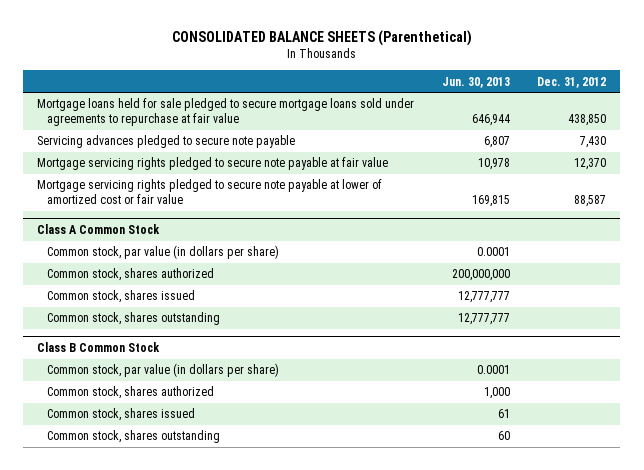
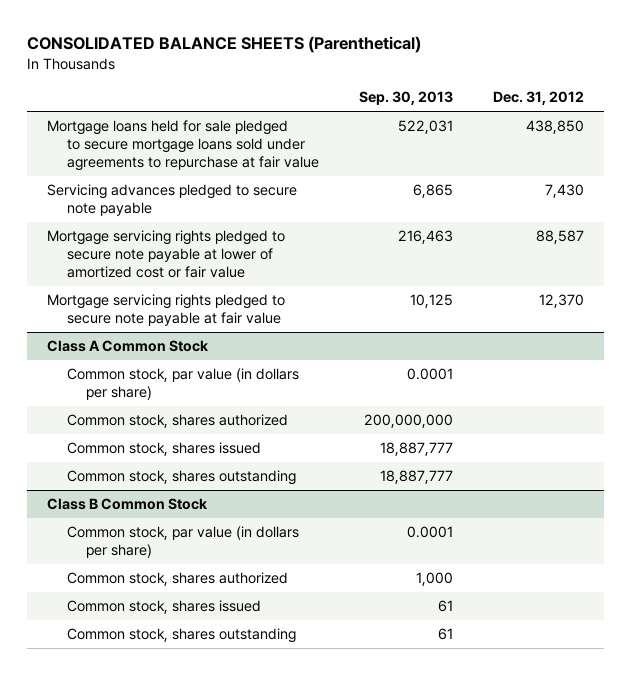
[441,76,510,88] Jun. 30, 2013 -> none
none -> [358,91,453,106] Sep. 30, 2013
[37,157,389,171] Mortgage servicing rights pledged to secure note payable at fair value -> [46,294,285,327] Mortgage servicing rights pledged to secure note payable at fair value

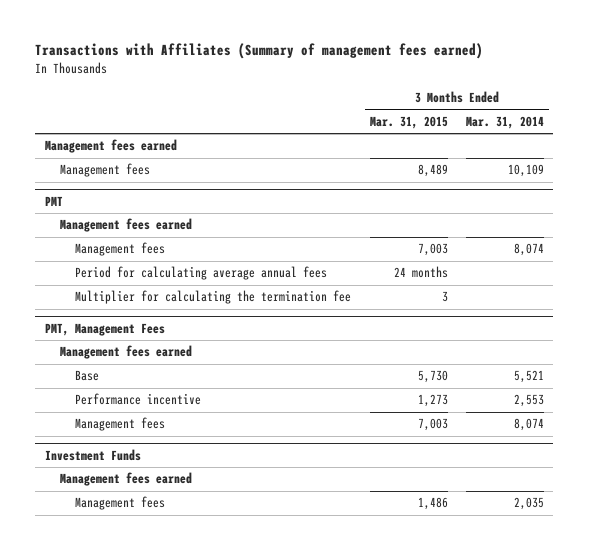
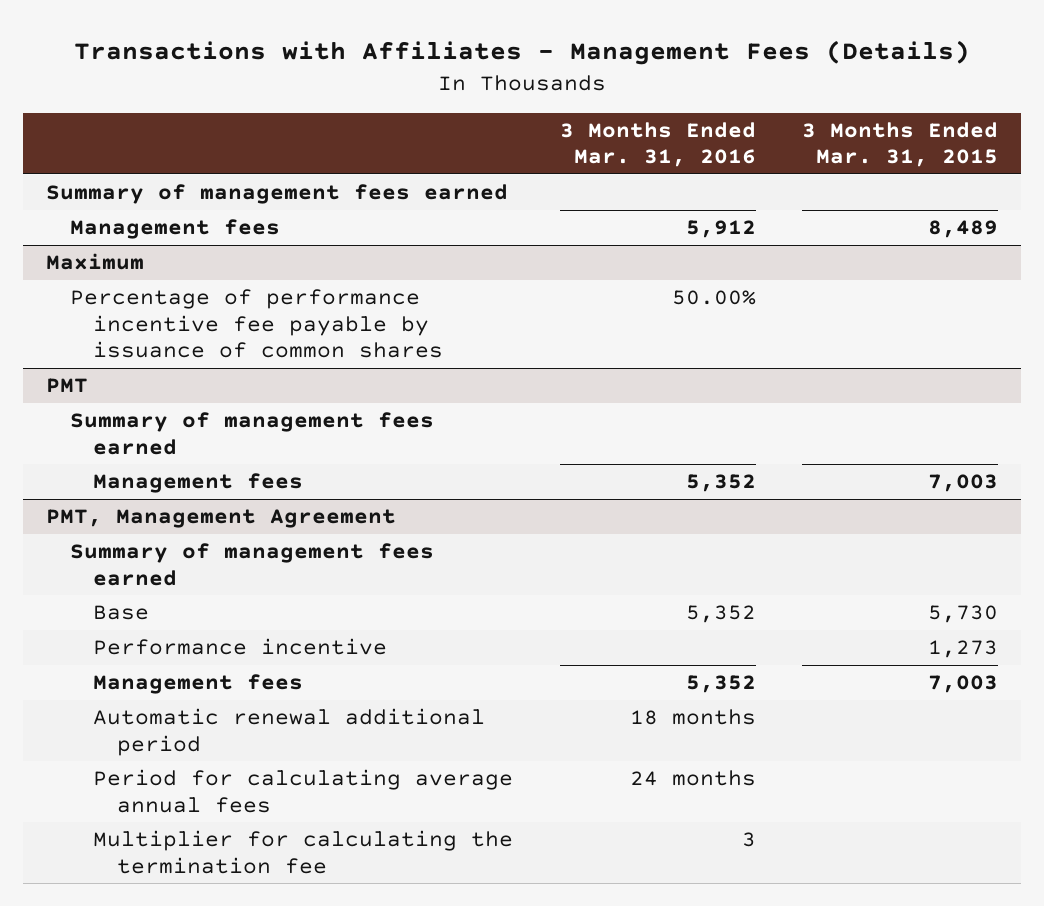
[35,43,484,60] Transactions with Affiliates (Summary of management fees earned) -> [73,39,970,65] Transactions with Affiliates - Management Fees (Details)
[466,115,545,129] Mar. 31, 2014 -> none
none -> [559,121,756,168] 3 Months Ended Mar. 31, 2016
[44,139,177,154] Management fees earned -> [46,184,509,205] Summary of management fees earned
none -> [46,253,145,271] Maximum
none -> [69,289,444,359] Percentage of performance incentive fee payable by issuance of common shares
[59,218,192,233] Management fees earned -> [69,412,434,455] Summary of management fees earned
[75,266,328,281] Period for calculating average annual fees -> none
[75,290,352,305] Multiplier for calculating the termination fee -> none
[44,322,165,336] PMT, Management Fees -> [46,509,397,529] PMT, Management Agreement
[59,345,192,360] Management fees earned -> [69,543,434,586] Summary of management fees earned
[44,448,141,461] Investment Funds -> none
[59,472,192,487] Management fees earned -> none
[75,496,166,511] Management fees -> none
none -> [93,708,486,756] Automatic renewal additional period
none -> [93,769,514,813] Period for calculating average annual fees
none -> [93,830,514,874] Multiplier for calculating the termination fee

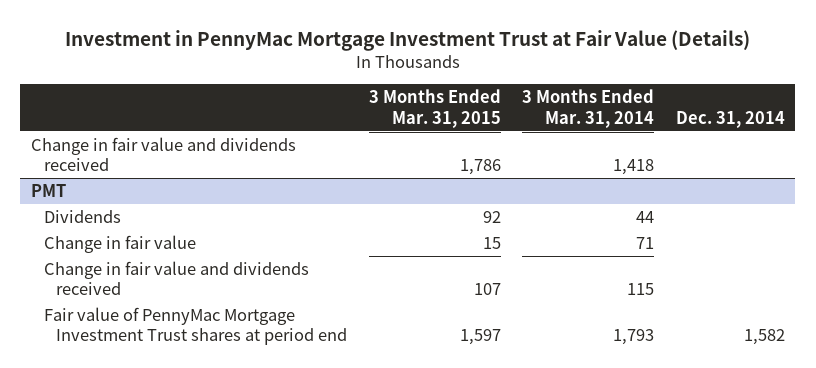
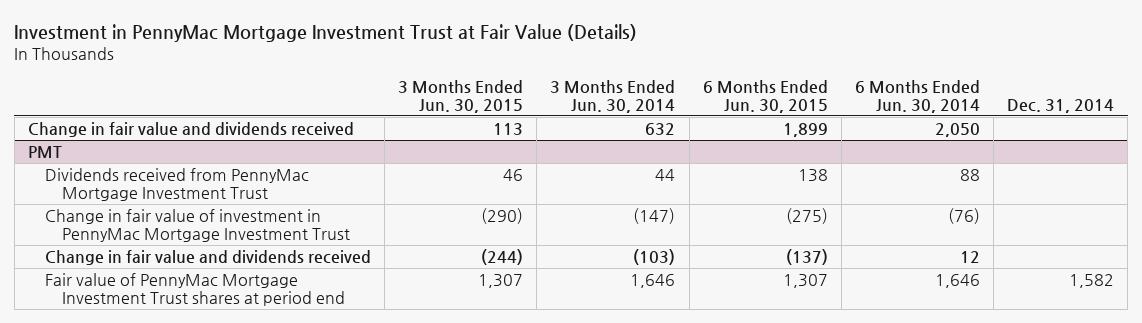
[368,89,501,128] 3 Months Ended Mar. 31, 2015 -> none
[522,89,655,128] 3 Months Ended Mar. 31, 2014 -> none
none -> [398,79,524,113] 3 Months Ended Jun. 30, 2015
none -> [550,79,676,113] 3 Months Ended Jun. 30, 2014
none -> [702,79,828,113] 6 Months Ended Jun. 30, 2015
none -> [854,79,980,113] 6 Months Ended Jun. 30, 2014
[43,209,121,223] Dividends -> [44,167,309,201] Dividends received from PennyMac Mortgage Investment Trust
[43,234,196,253] Change in fair value -> [44,208,350,242] Change in fair value of investment in PennyMac Mortgage Investment Trust

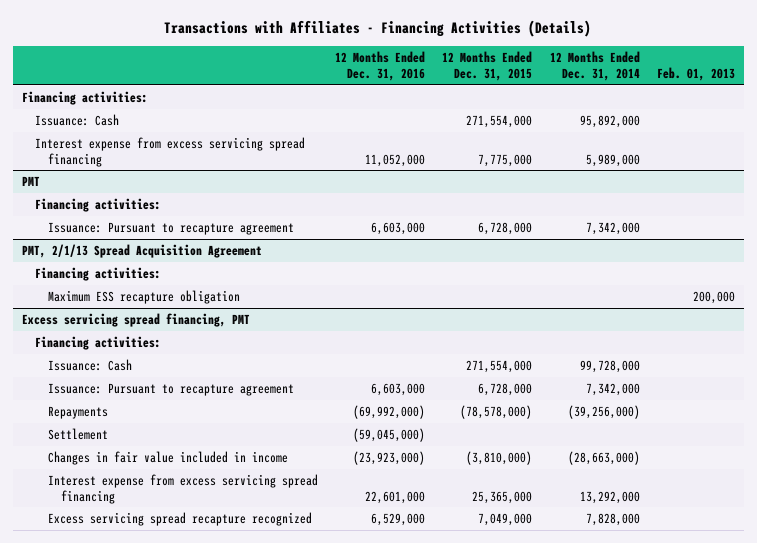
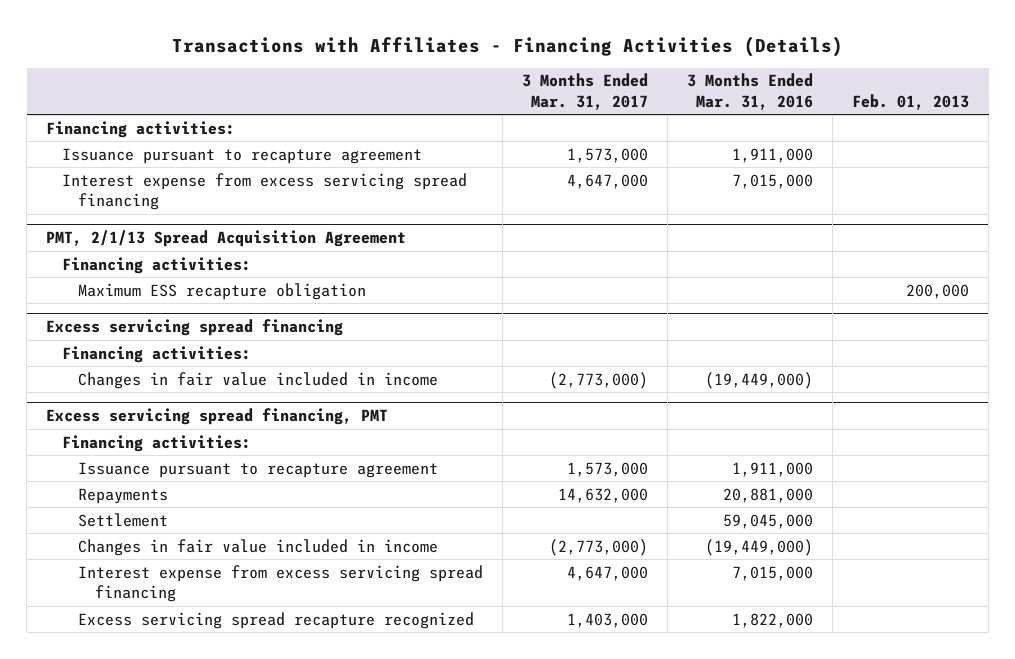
[335,51,426,82] 12 Months Ended Dec. 31, 2016 -> none
[442,51,533,82] 12 Months Ended Dec. 31, 2015 -> none
[549,51,640,82] 12 Months Ended Dec. 31, 2014 -> none
none -> [522,73,649,110] 3 Months Ended Mar. 31, 2017
none -> [687,73,814,110] 3 Months Ended Mar. 31, 2016
[34,113,119,126] Issuance: Cash -> none
none -> [62,147,423,164] Issuance pursuant to recapture agreement
[21,175,40,186] PMT -> none
[34,197,161,212] Financing activities: -> none
[48,221,295,235] Issuance: Pursuant to recapture agreement -> none
none -> [46,318,344,336] Excess servicing spread financing
none -> [62,345,252,363] Financing activities:
none -> [78,371,439,389] Changes in fair value included in income
[48,358,133,371] Issuance: Cash -> none
[48,382,295,396] Issuance: Pursuant to recapture agreement -> [78,461,439,478] Issuance pursuant to recapture agreement

